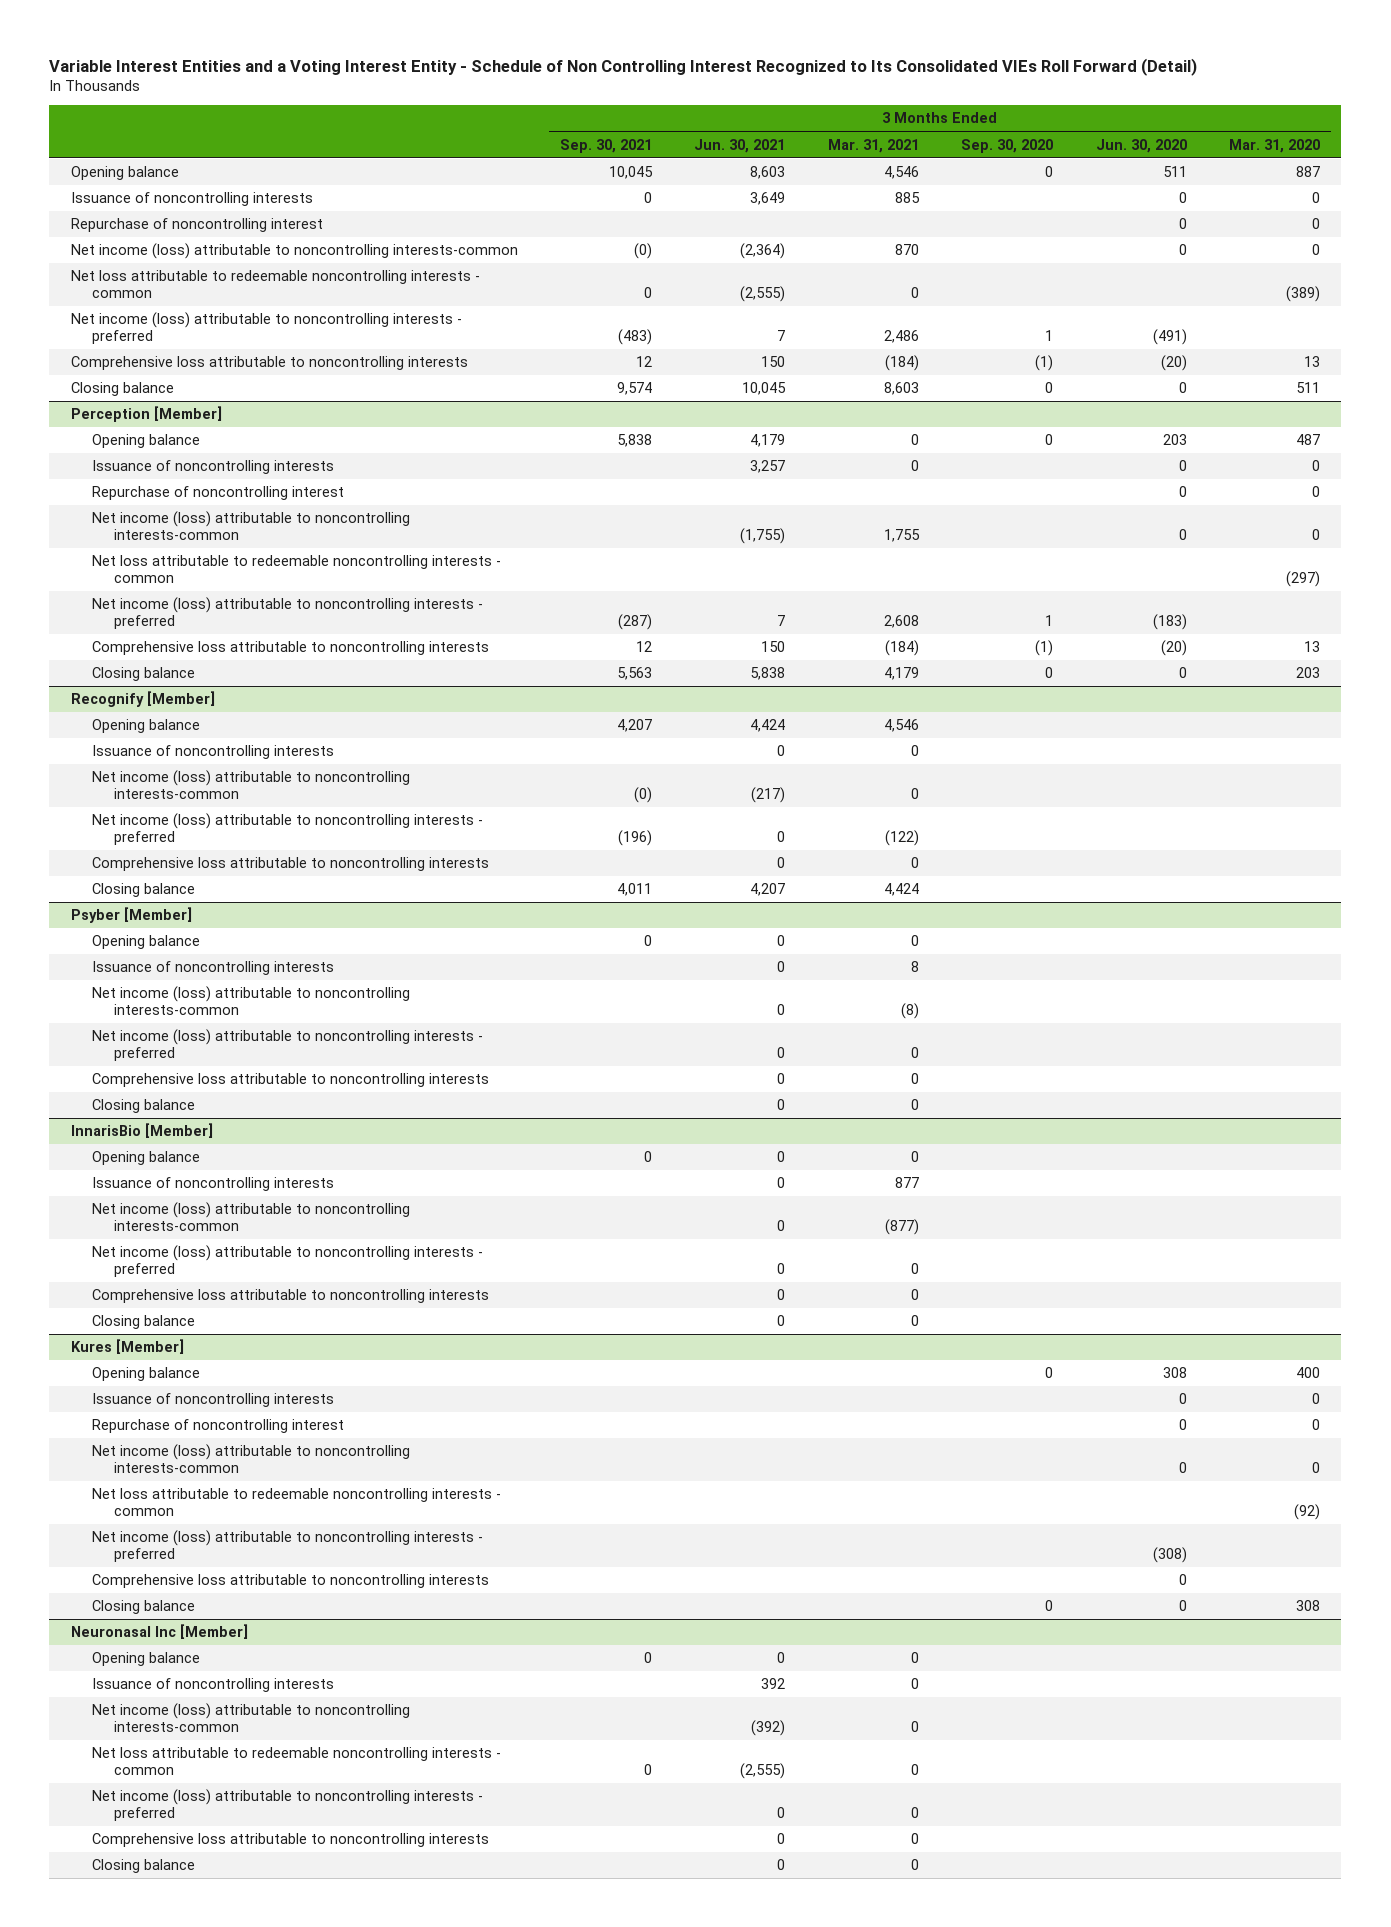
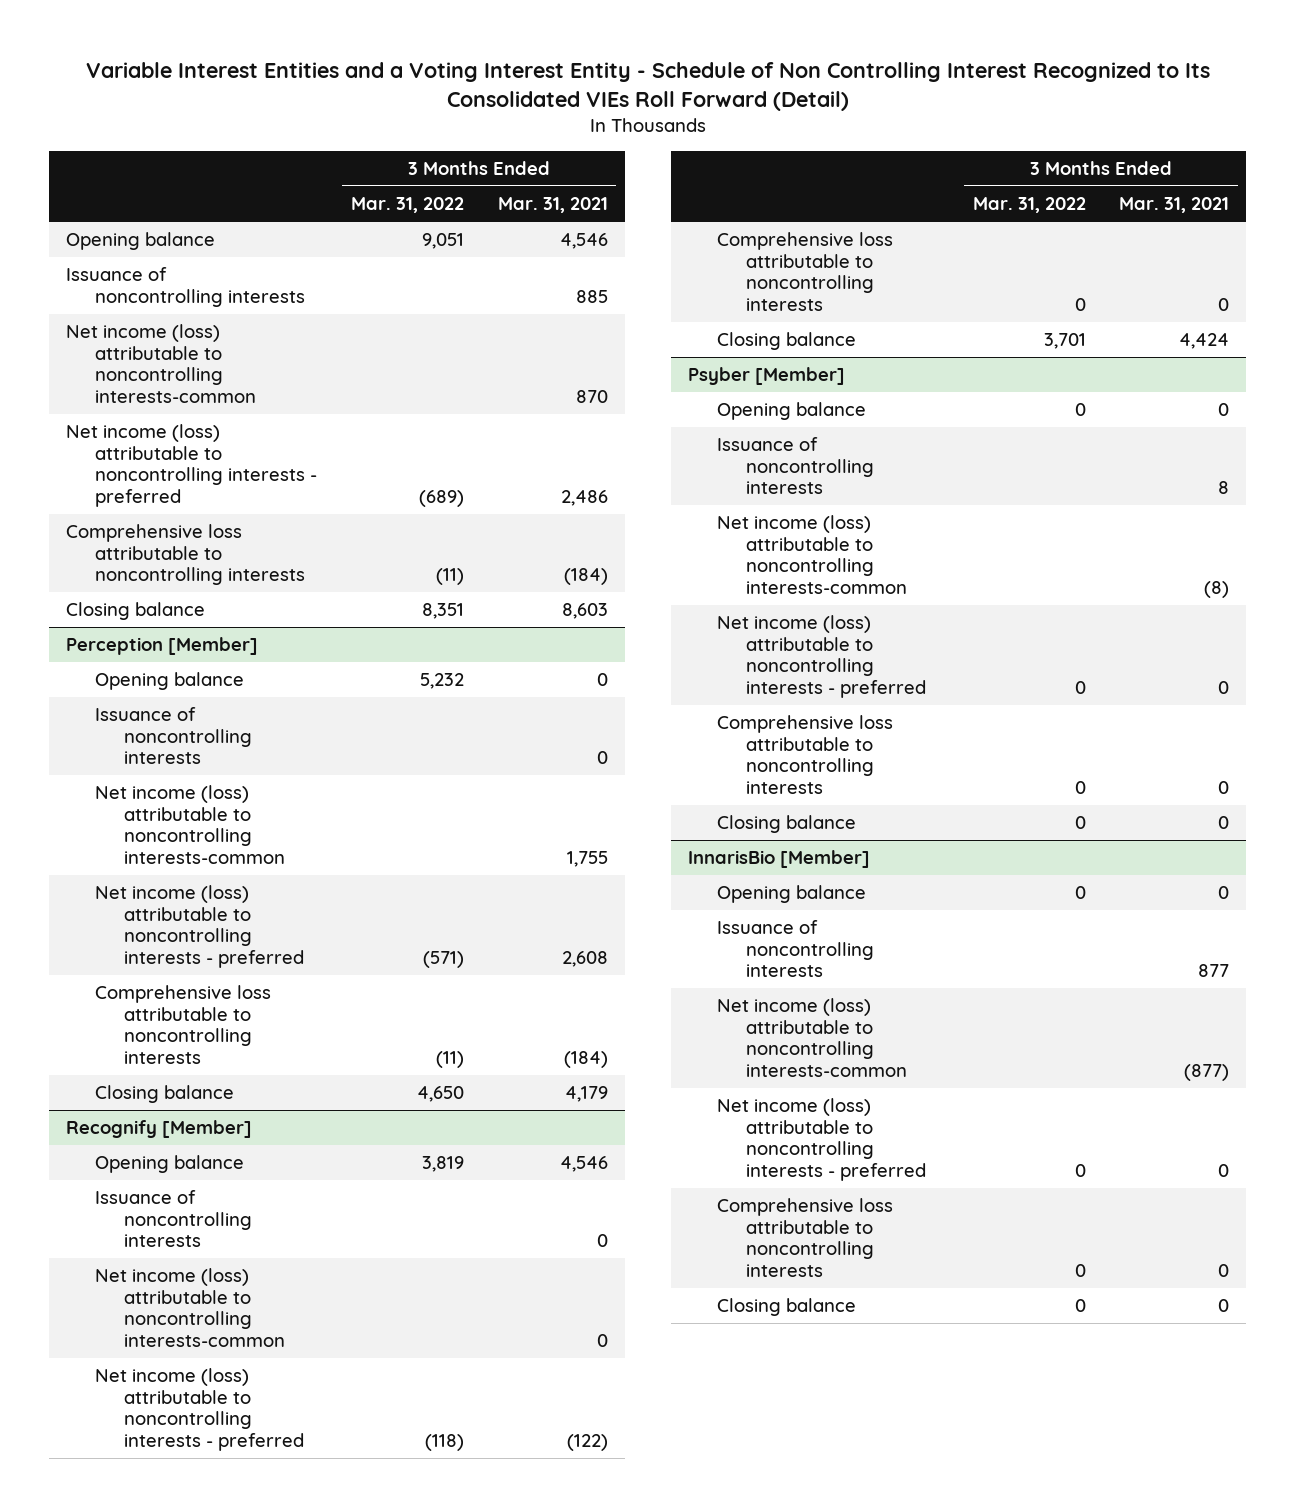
[559,138,652,153] Sep. 30, 2021 -> none
[694,138,786,153] Jun. 30, 2021 -> none
[961,138,1054,153] Sep. 30, 2020 -> none
[1095,138,1187,153] Jun. 30, 2020 -> none
[1229,138,1321,153] Mar. 31, 2020 -> none
none -> [350,197,464,214] Mar. 31, 2022
[70,218,323,233] Repurchase of noncontrolling interest -> none
[70,270,480,299] Net loss attributable to redeemable noncontrolling interests - common -> none
[92,486,345,501] Repurchase of noncontrolling interest -> none
[92,555,502,584] Net loss attributable to redeemable noncontrolling interests - common -> none
[70,1339,184,1355] Kures [Member] -> none
[92,1367,201,1382] Opening balance -> none
[92,1393,335,1408] Issuance of noncontrolling interests -> none
[92,1419,345,1434] Repurchase of noncontrolling interest -> none
[92,1444,411,1474] Net income (loss) attributable to noncontrolling interests-common -> none
[92,1488,502,1517] Net loss attributable to redeemable noncontrolling interests - common -> none
[92,1530,484,1563] Net income (loss) attributable to noncontrolling interests - preferred -> none
[92,1574,490,1589] Comprehensive loss attributable to noncontrolling interests -> none
[92,1600,196,1615] Closing balance -> none
[70,1624,248,1640] Neuronasal Inc [Member] -> none
[92,1652,201,1667] Opening balance -> none
[92,1678,335,1693] Issuance of noncontrolling interests -> none
[92,1703,411,1733] Net income (loss) attributable to noncontrolling interests-common -> none
[92,1747,502,1776] Net loss attributable to redeemable noncontrolling interests - common -> none
[92,1789,484,1822] Net income (loss) attributable to noncontrolling interests - preferred -> none
[92,1833,490,1848] Comprehensive loss attributable to noncontrolling interests -> none
[92,1859,196,1874] Closing balance -> none

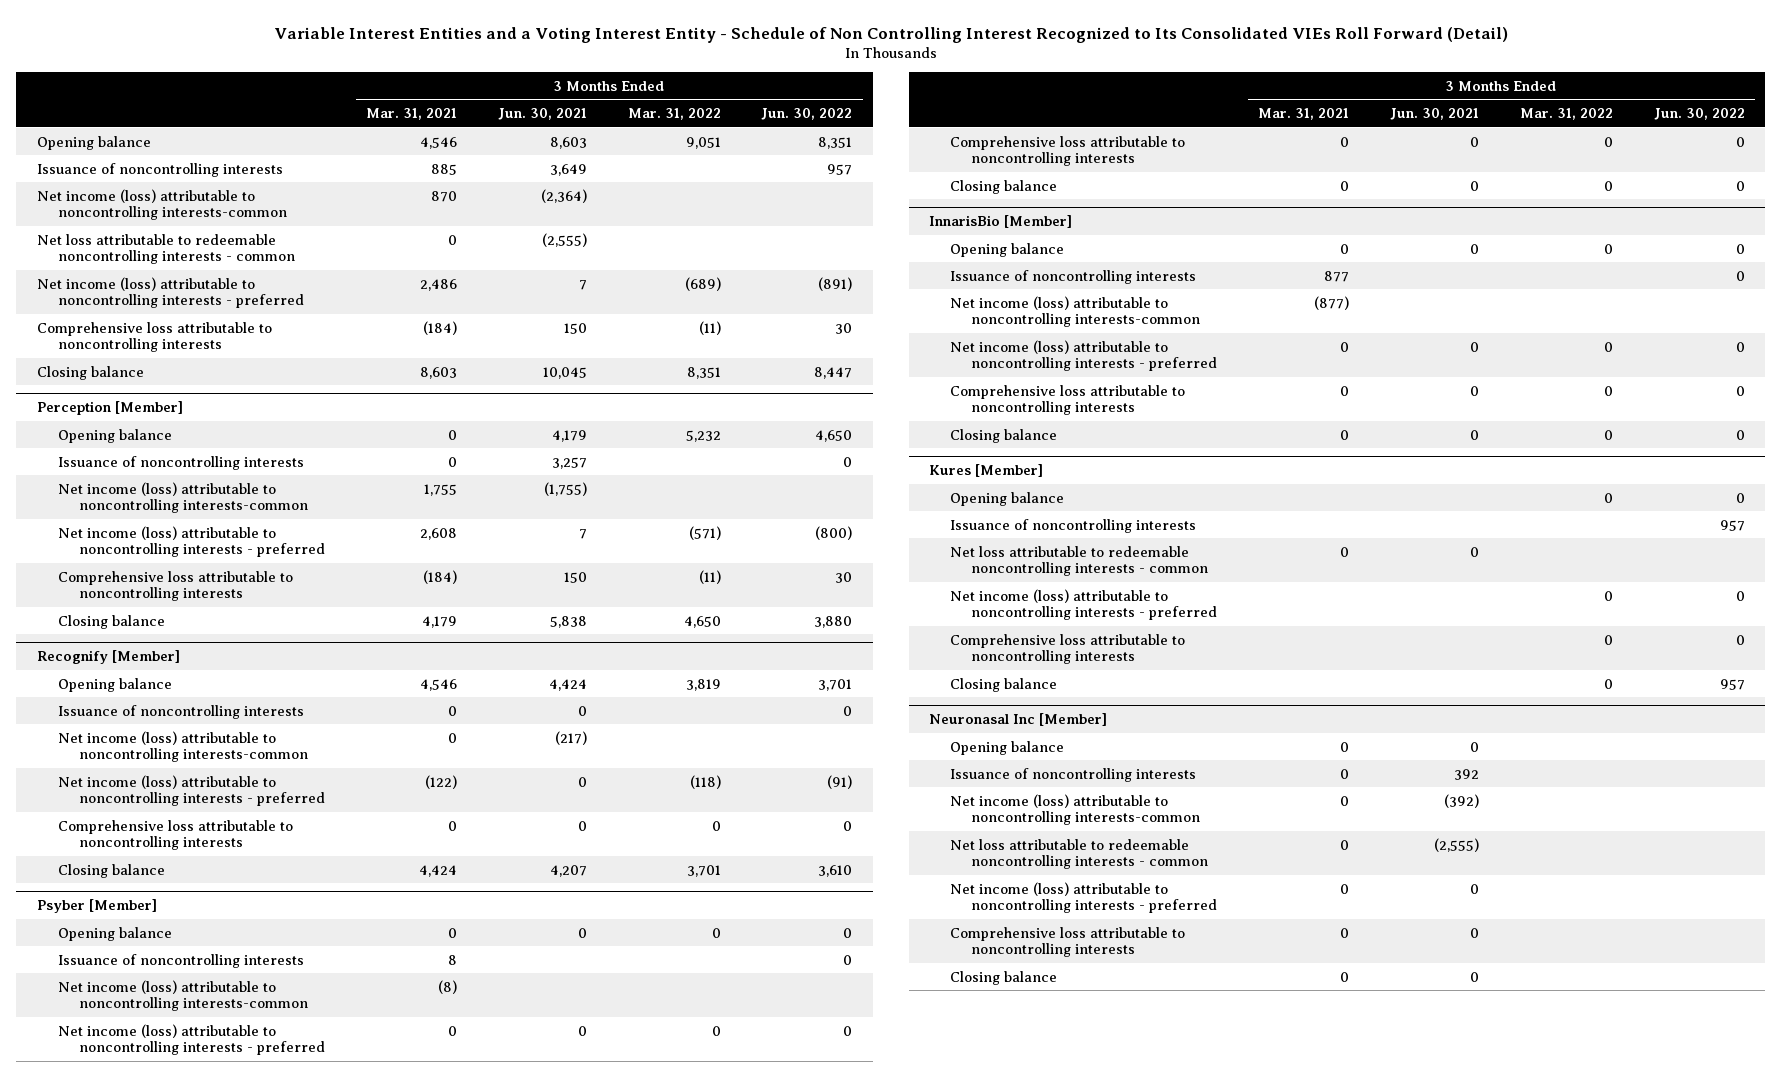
none -> [497,108,587,121] Jun. 30, 2021
none -> [761,108,853,121] Jun. 30, 2022
none -> [36,233,295,265] Net loss attributable to redeemable noncontrolling interests - common
none -> [929,463,1044,477] Kures [Member]
none -> [950,491,1065,506] Opening balance
none -> [950,518,1197,533] Issuance of noncontrolling interests
none -> [950,545,1209,577] Net loss attributable to redeemable noncontrolling interests - common
none -> [950,588,1218,621] Net income (loss) attributable to noncontrolling interests - preferred
none -> [950,633,1186,665] Comprehensive loss attributable to noncontrolling interests
none -> [950,677,1058,692] Closing balance
none -> [929,712,1108,726] Neuronasal Inc [Member]
none -> [950,740,1065,755] Opening balance
none -> [950,767,1197,782] Issuance of noncontrolling interests
none -> [950,793,1201,826] Net income (loss) attributable to noncontrolling interests-common
none -> [950,838,1209,870] Net loss attributable to redeemable noncontrolling interests - common
none -> [950,881,1218,914] Net income (loss) attributable to noncontrolling interests - preferred
none -> [950,926,1186,958] Comprehensive loss attributable to noncontrolling interests
none -> [950,970,1058,985] Closing balance

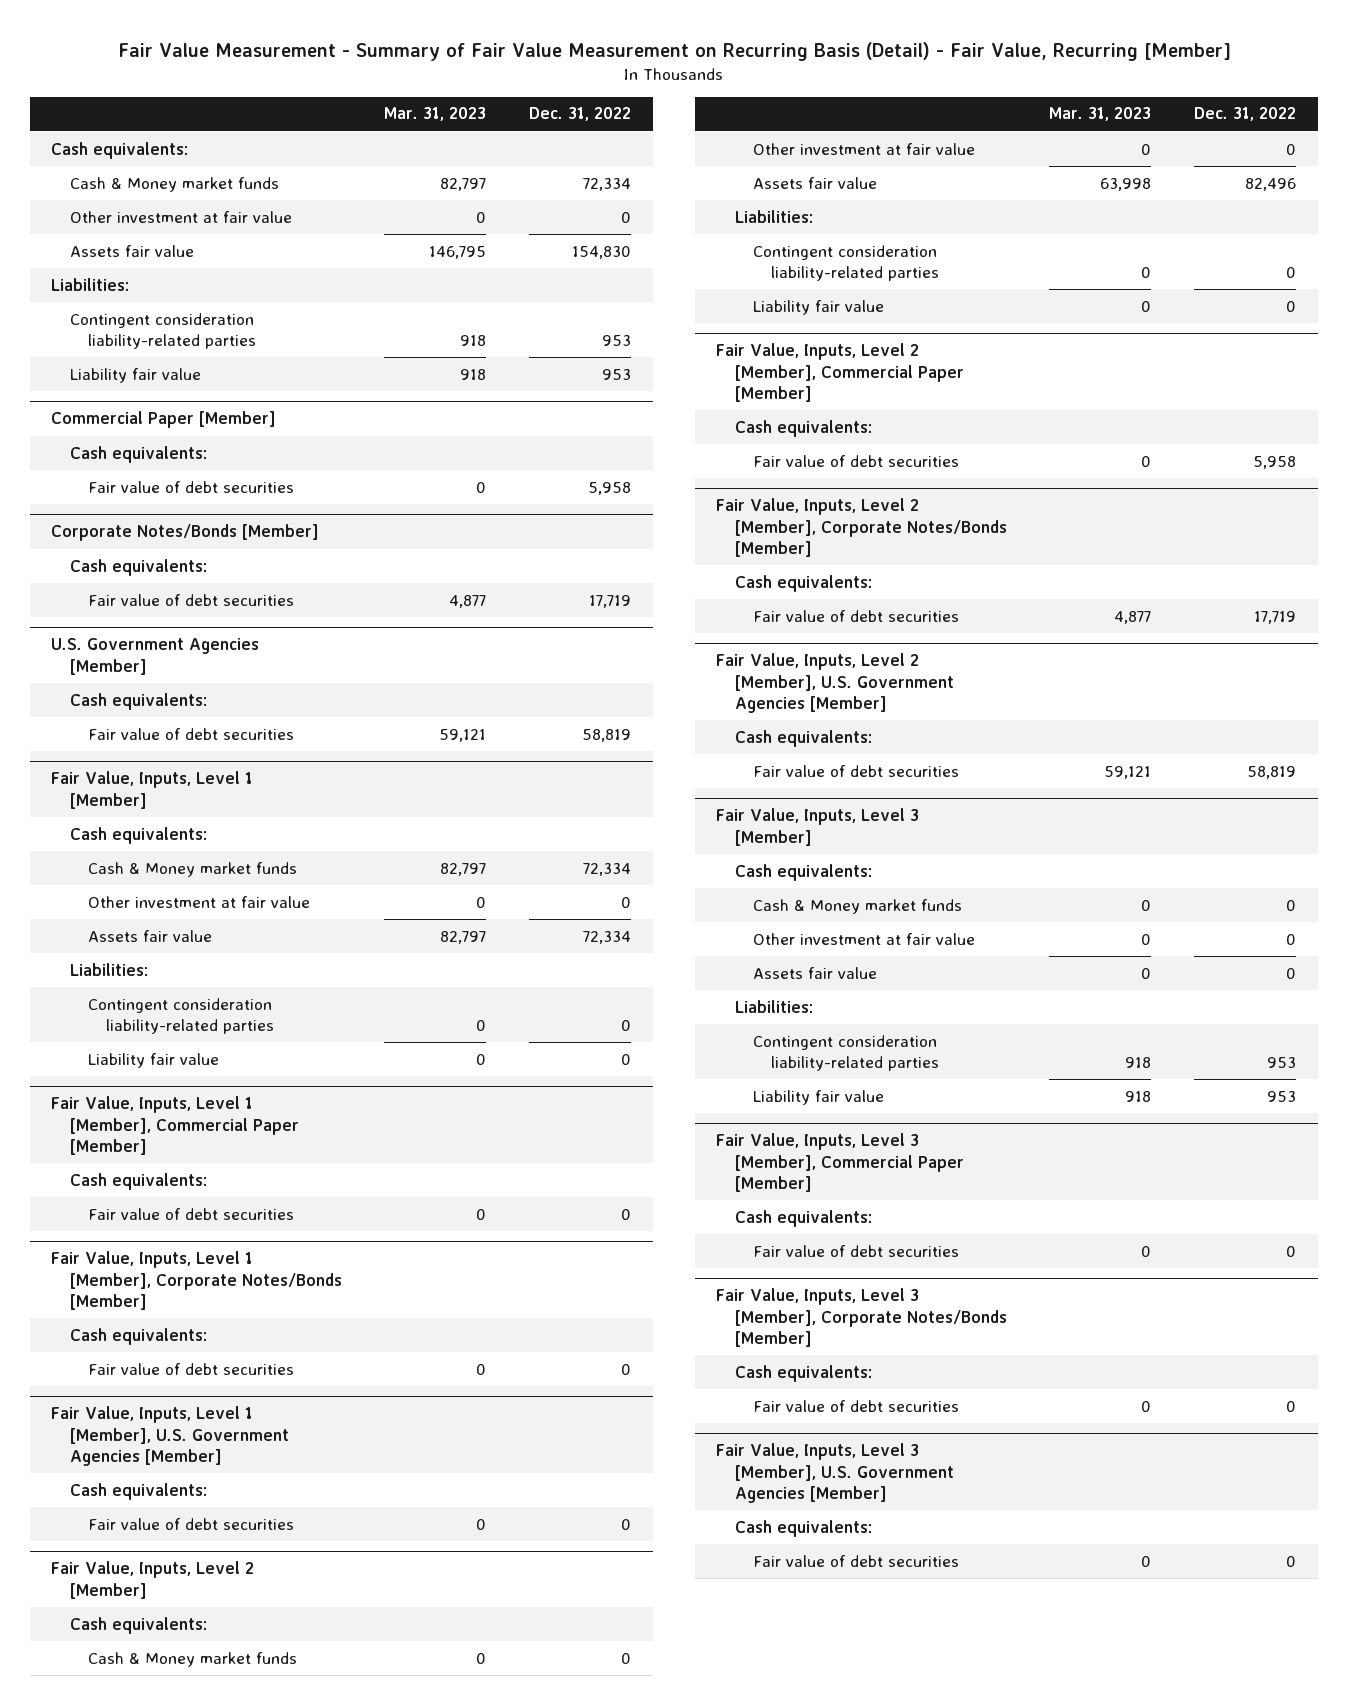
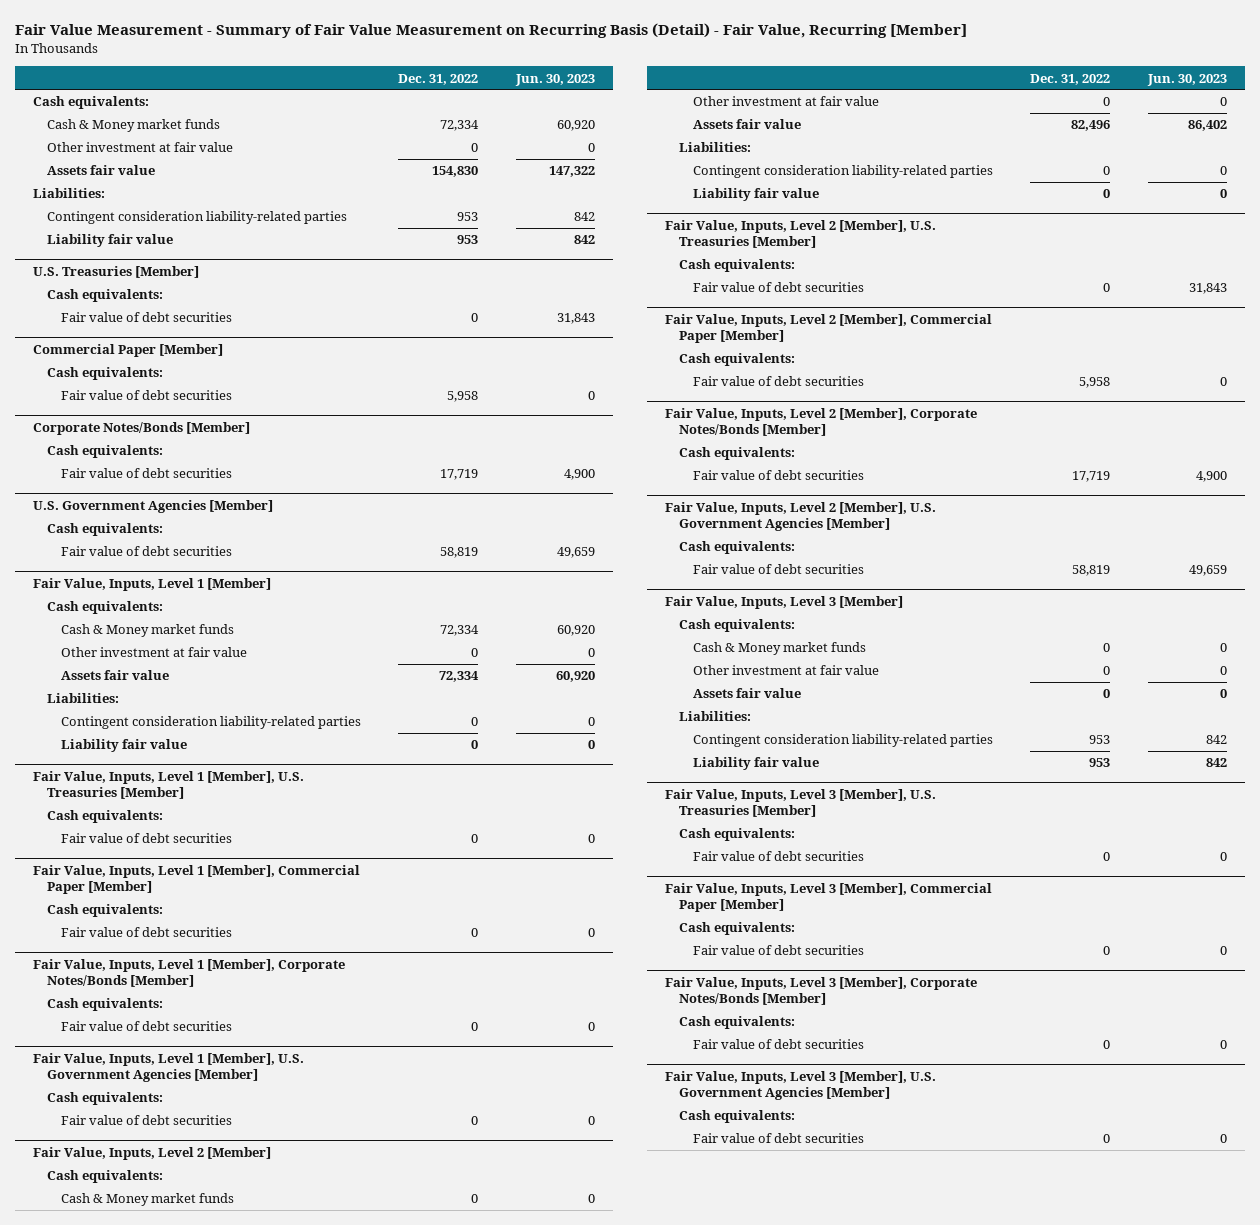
[384,107,487,122] Mar. 31, 2023 -> none
none -> [514,73,595,86] Jun. 30, 2023
none -> [33,265,200,278] U.S. Treasuries [Member]
none -> [47,289,164,303] Cash equivalents:
none -> [61,312,233,323] Fair value of debt securities
none -> [33,770,305,800] Fair Value, Inputs, Level 1 [Member], U.S. Treasuries [Member]
none -> [47,810,164,824] Cash equivalents:
none -> [61,833,233,844] Fair value of debt securities
none -> [665,219,937,249] Fair Value, Inputs, Level 2 [Member], U.S. Treasuries [Member]
none -> [679,259,796,273] Cash equivalents:
none -> [693,282,865,293] Fair value of debt securities
none -> [665,788,937,818] Fair Value, Inputs, Level 3 [Member], U.S. Treasuries [Member]
none -> [679,828,796,842] Cash equivalents:
none -> [693,851,865,862] Fair value of debt securities

